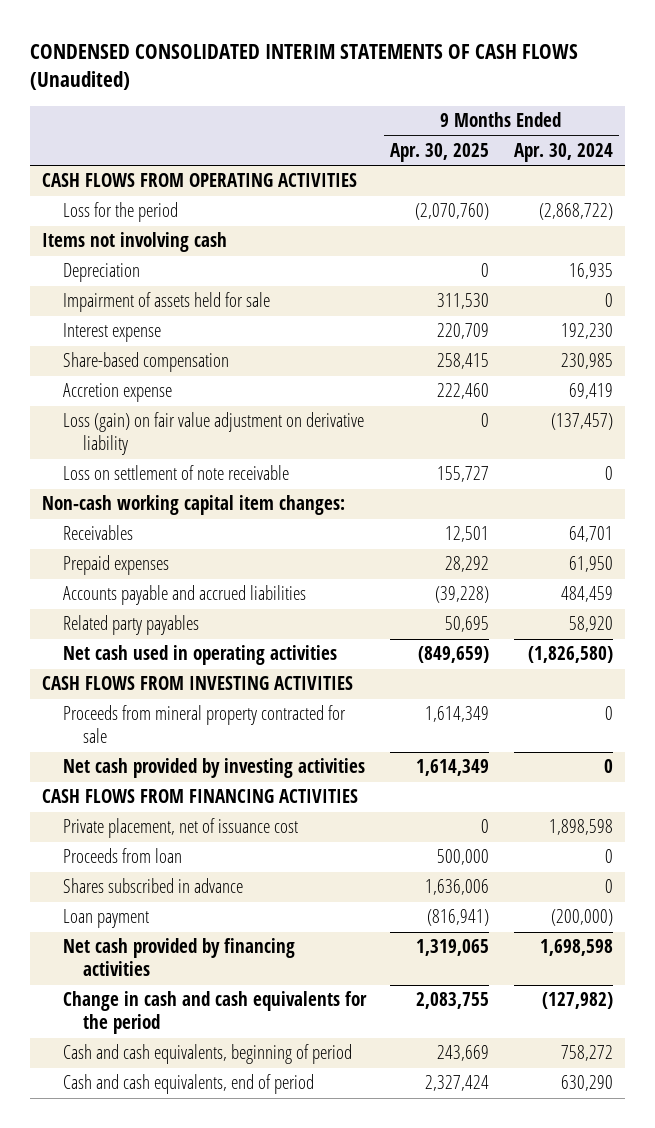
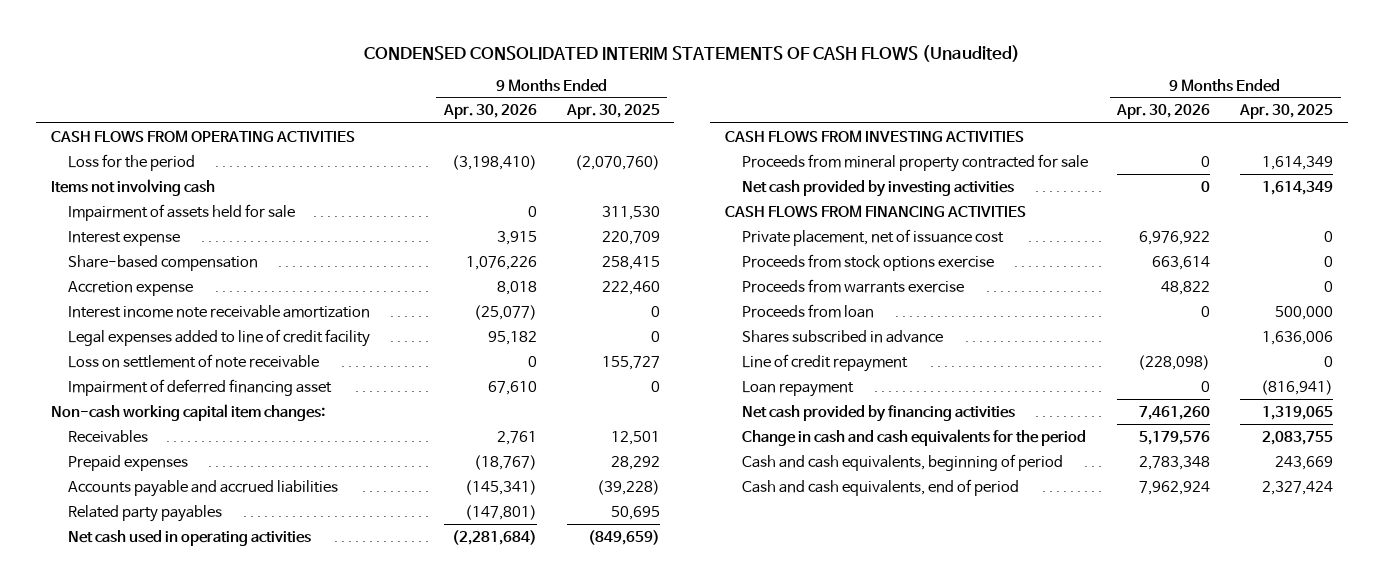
[513,142,613,162] Apr. 30, 2024 -> none
none -> [442,104,537,120] Apr. 30, 2026
[62,263,140,283] Depreciation -> none
[62,412,364,456] Loss (gain) on fair value adjustment on derivative liability -> none
none -> [67,304,370,318] Interest income note receivable amortization
none -> [67,328,370,347] Legal expenses added to line of credit facility
none -> [67,378,332,396] Impairment of deferred financing asset
none -> [741,253,994,271] Proceeds from stock options exercise
none -> [741,278,964,293] Proceeds from warrants exercise
none -> [741,353,908,372] Line of credit repayment
[62,909,149,929] Loan payment -> [741,380,854,397] Loan repayment

